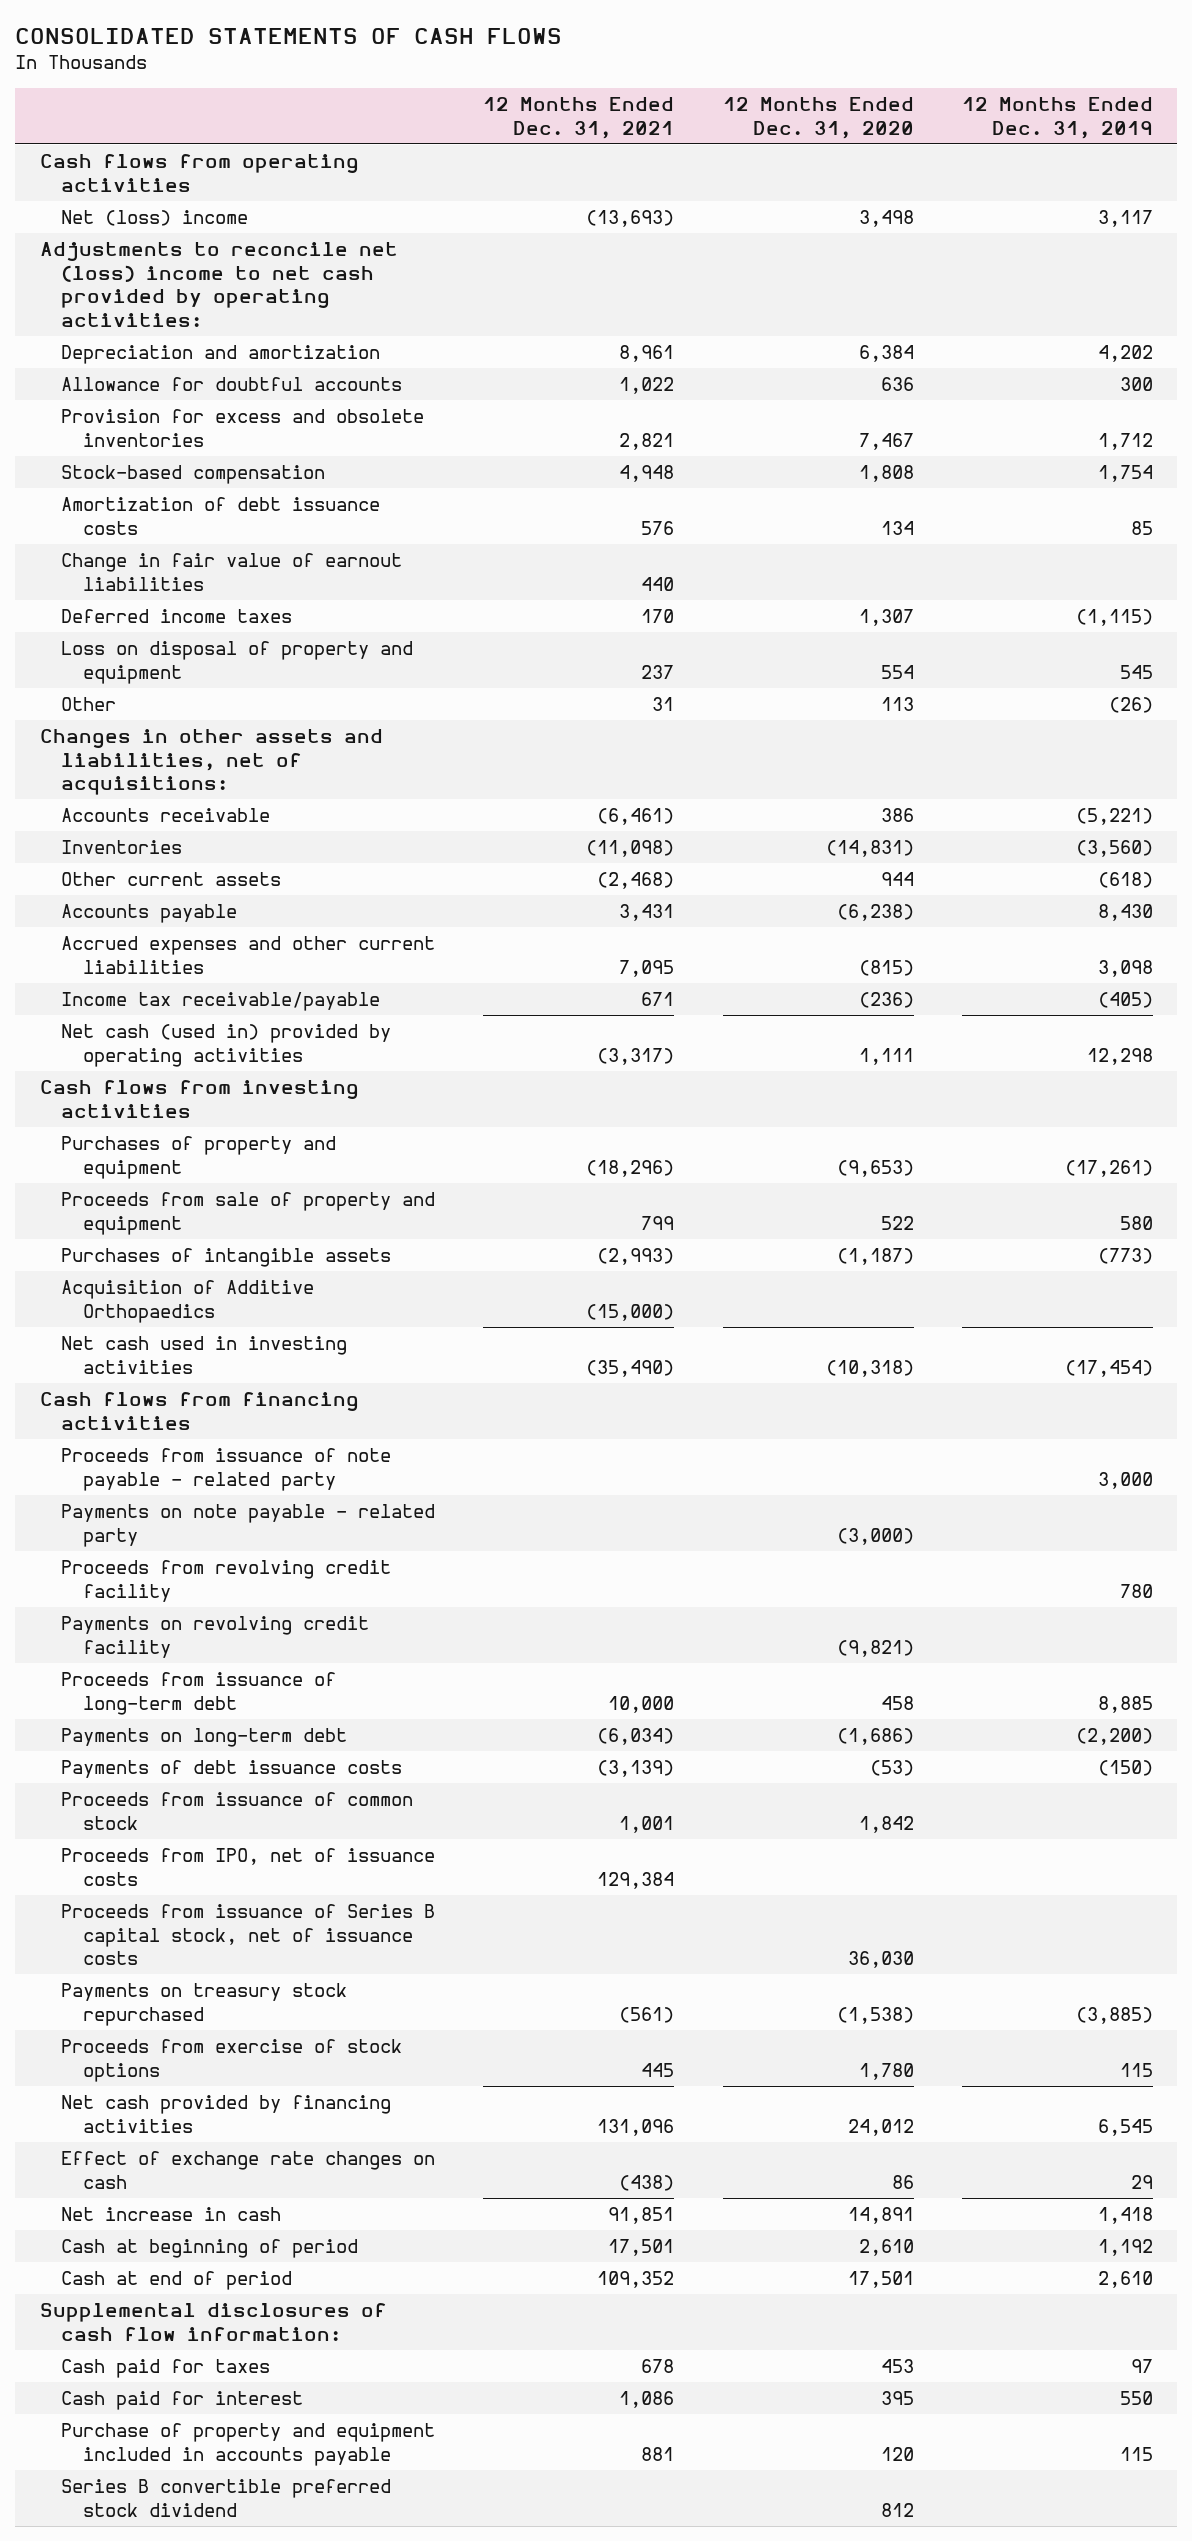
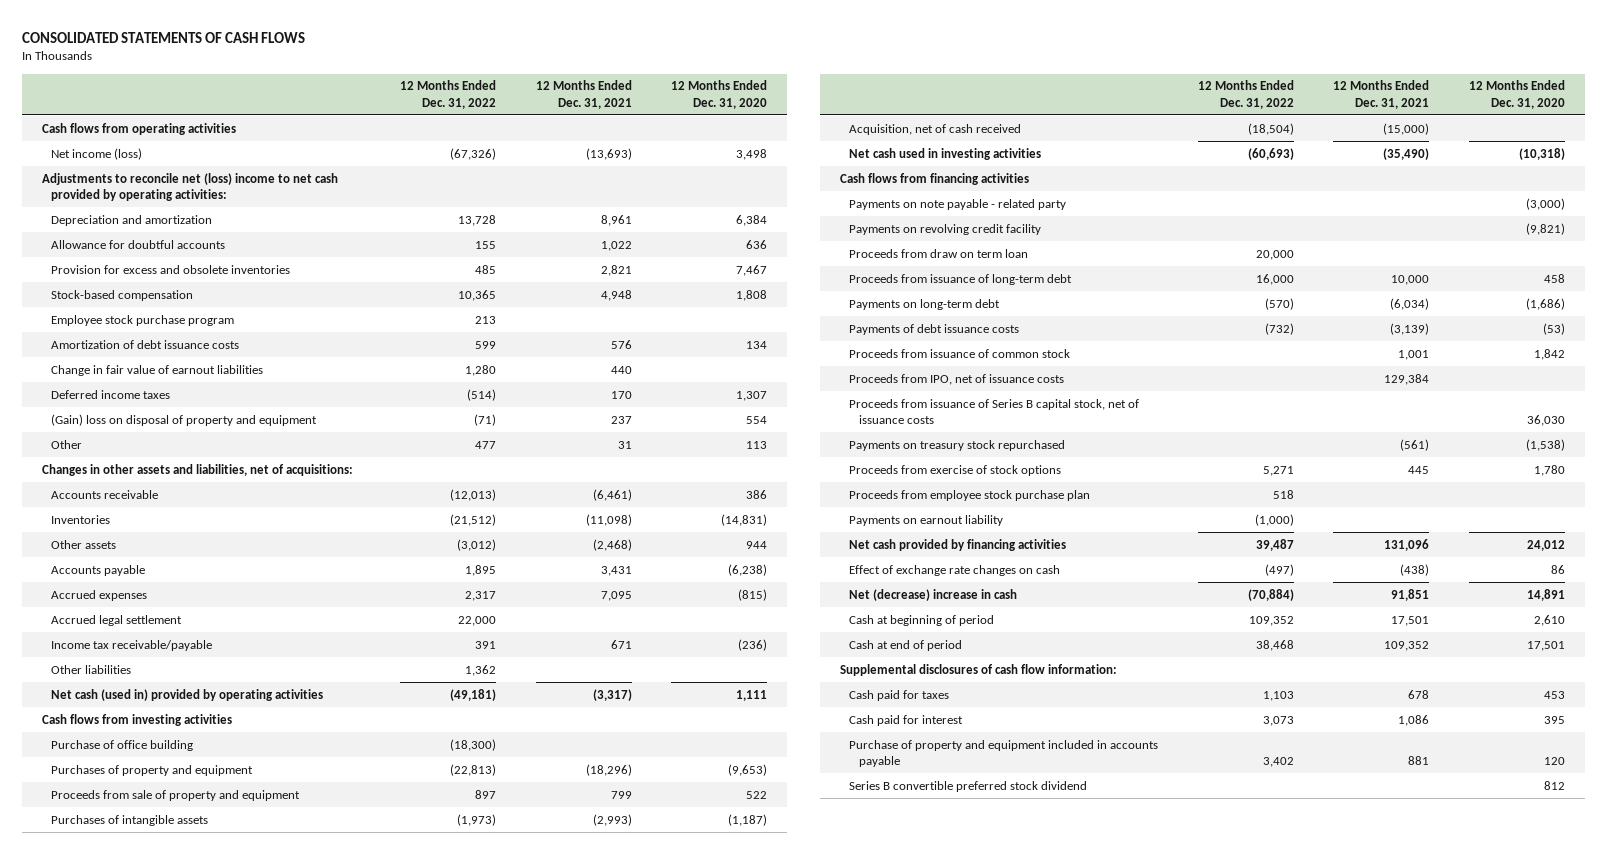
[961,97,1153,139] 12 Months Ended Dec. 31, 2019 -> none
none -> [399,80,496,109] 12 Months Ended Dec. 31, 2022
[61,210,249,227] Net (loss) income -> [51,147,143,160] Net income (loss)
none -> [51,314,235,326] Employee stock purchase program
[61,641,414,684] Loss on disposal of property and equipment -> [51,413,318,426] (Gain) loss on disposal of property and equipment
[61,872,282,887] Other current assets -> [51,539,117,549] Other assets
[61,936,436,974] Accrued expenses and other current liabilities -> [51,589,148,601] Accrued expenses
none -> [51,614,183,626] Accrued legal settlement
none -> [51,664,132,674] Other liabilities
none -> [51,739,194,751] Purchase of office building
[61,1280,315,1323] Acquisition of Additive Orthopaedics -> [849,123,1022,135] Acquisition, net of cash received
[61,1448,392,1491] Proceeds from issuance of note payable - related party -> none
[61,1560,392,1602] Proceeds from revolving credit facility -> none
none -> [849,248,1029,258] Proceeds from draw on term loan
none -> [849,489,1091,501] Proceeds from employee stock purchase plan
none -> [849,514,1004,526] Payments on earnout liability
[61,2207,282,2222] Net increase in cash -> [849,588,1018,601] Net (decrease) increase in cash

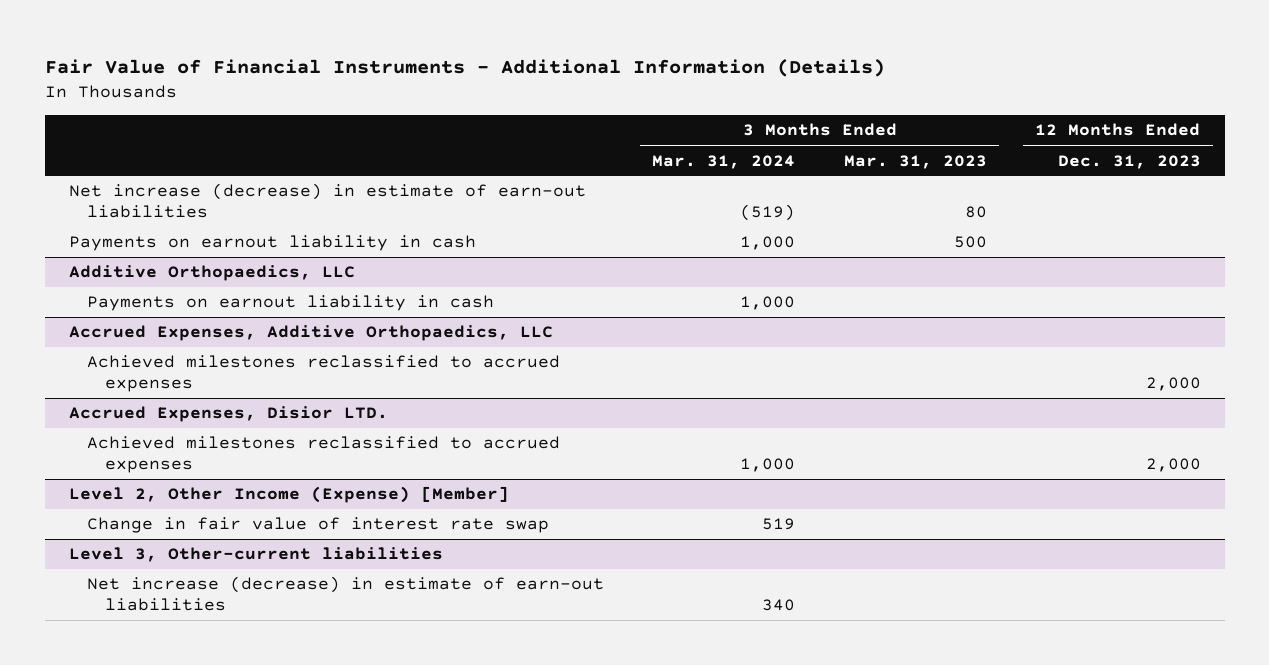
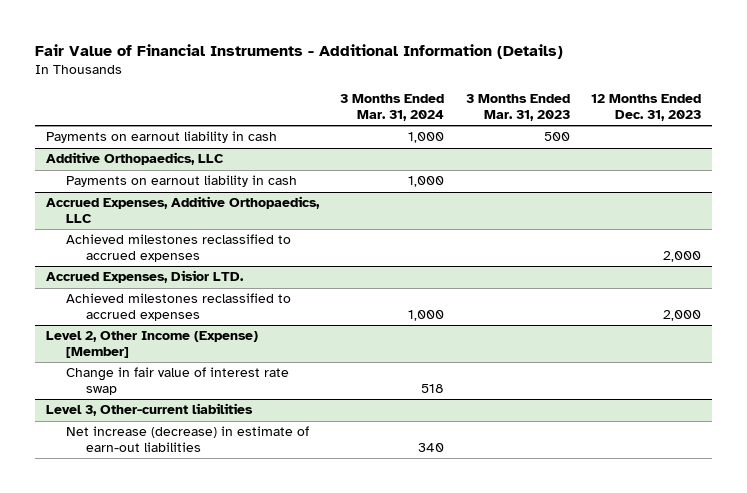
[68,183,586,219] Net increase (decrease) in estimate of earn-out liabilities -> none
[762,518,796,531] 519 -> [421,384,445,394] 518

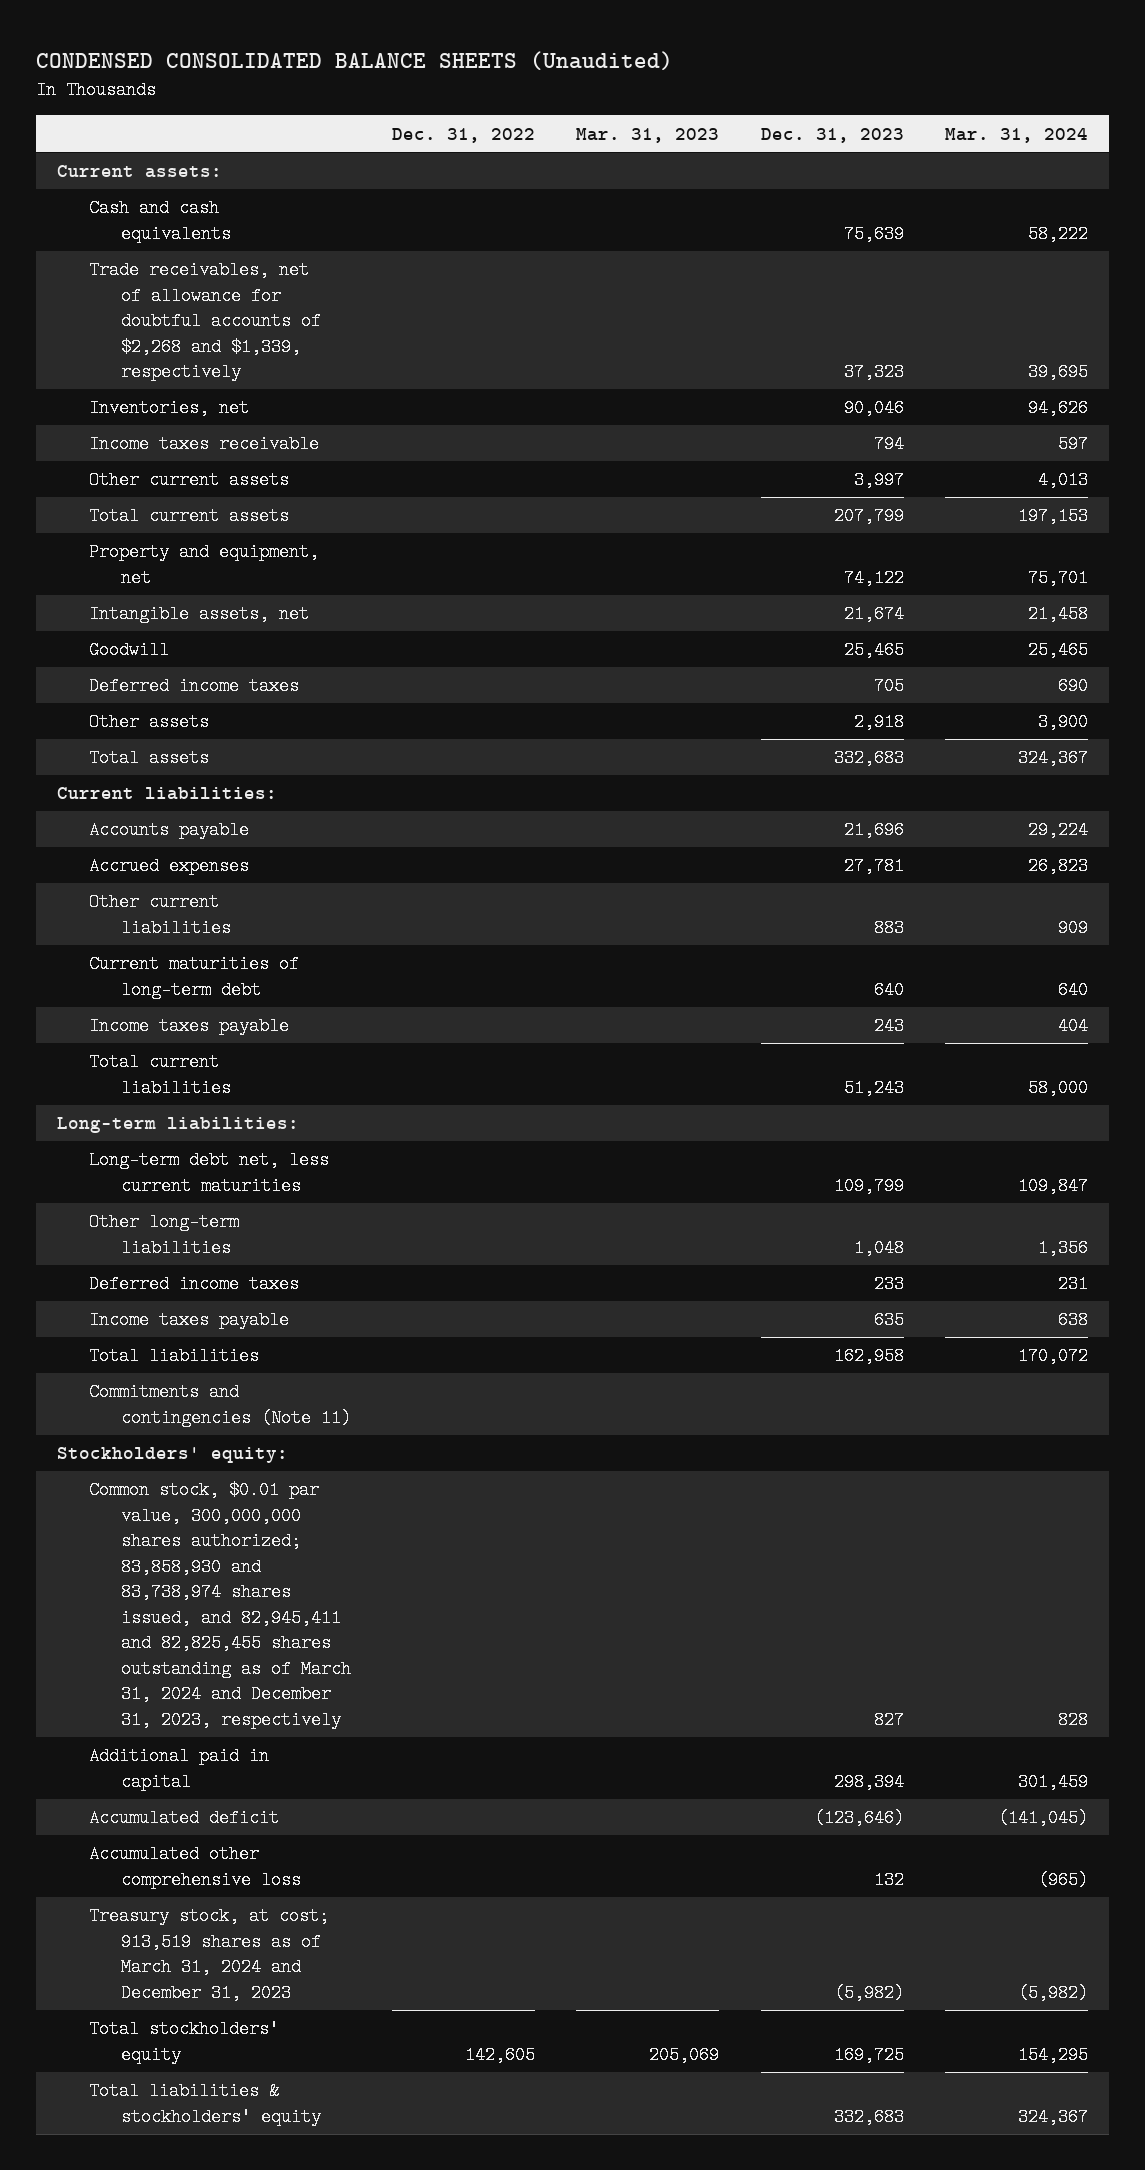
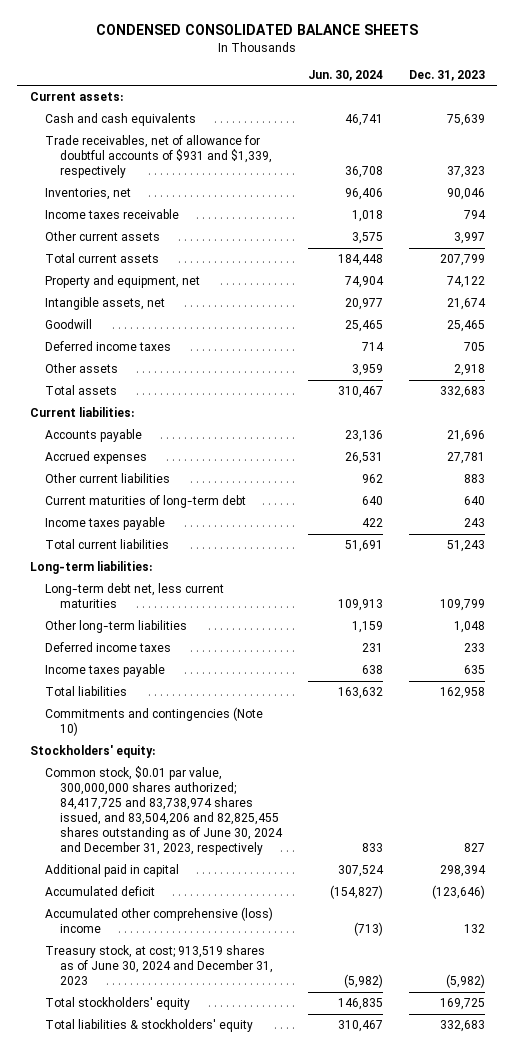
[36,50,674,70] CONDENSED CONSOLIDATED BALANCE SHEETS (Unaudited) -> [96,24,419,36] CONDENSED CONSOLIDATED BALANCE SHEETS
[392,127,536,143] Dec. 31, 2022 -> none
[576,127,720,143] Mar. 31, 2023 -> none
[945,127,1089,143] Mar. 31, 2024 -> none
none -> [307,69,383,81] Jun. 30, 2024
[88,261,321,382] Trade receivables, net of allowance for doubtful accounts of $2,268 and $1,339, respectively -> [44,135,273,179] Trade receivables, net of allowance for doubtful accounts of $931 and $1,339, respectively
[88,1383,351,1427] Commitments and contingencies (Note 11) -> [44,707,263,737] Commitments and contingencies (Note 10)
[88,1481,351,1729] Common stock, $0.01 par value, 300,000,000 shares authorized; 83,858,930 and 83,738,974 shares issued, and 82,945,411 and 82,825,455 shares outstanding as of March 31, 2024 and December 31, 2023, respectively -> [44,766,284,856] Common stock, $0.01 par value, 300,000,000 shares authorized; 84,417,725 and 83,738,974 shares issued, and 83,504,206 and 82,825,455 shares outstanding as of June 30, 2024 and December 31, 2023, respectively
[88,1845,301,1889] Accumulated other comprehensive loss -> [44,907,273,934] Accumulated other comprehensive (loss) income
[88,1907,329,2002] Treasury stock, at cost; 913,519 shares as of March 31, 2024 and December 31, 2023 -> [44,945,274,986] Treasury stock, at cost; 913,519 shares as of June 30, 2024 and December 31, 2023

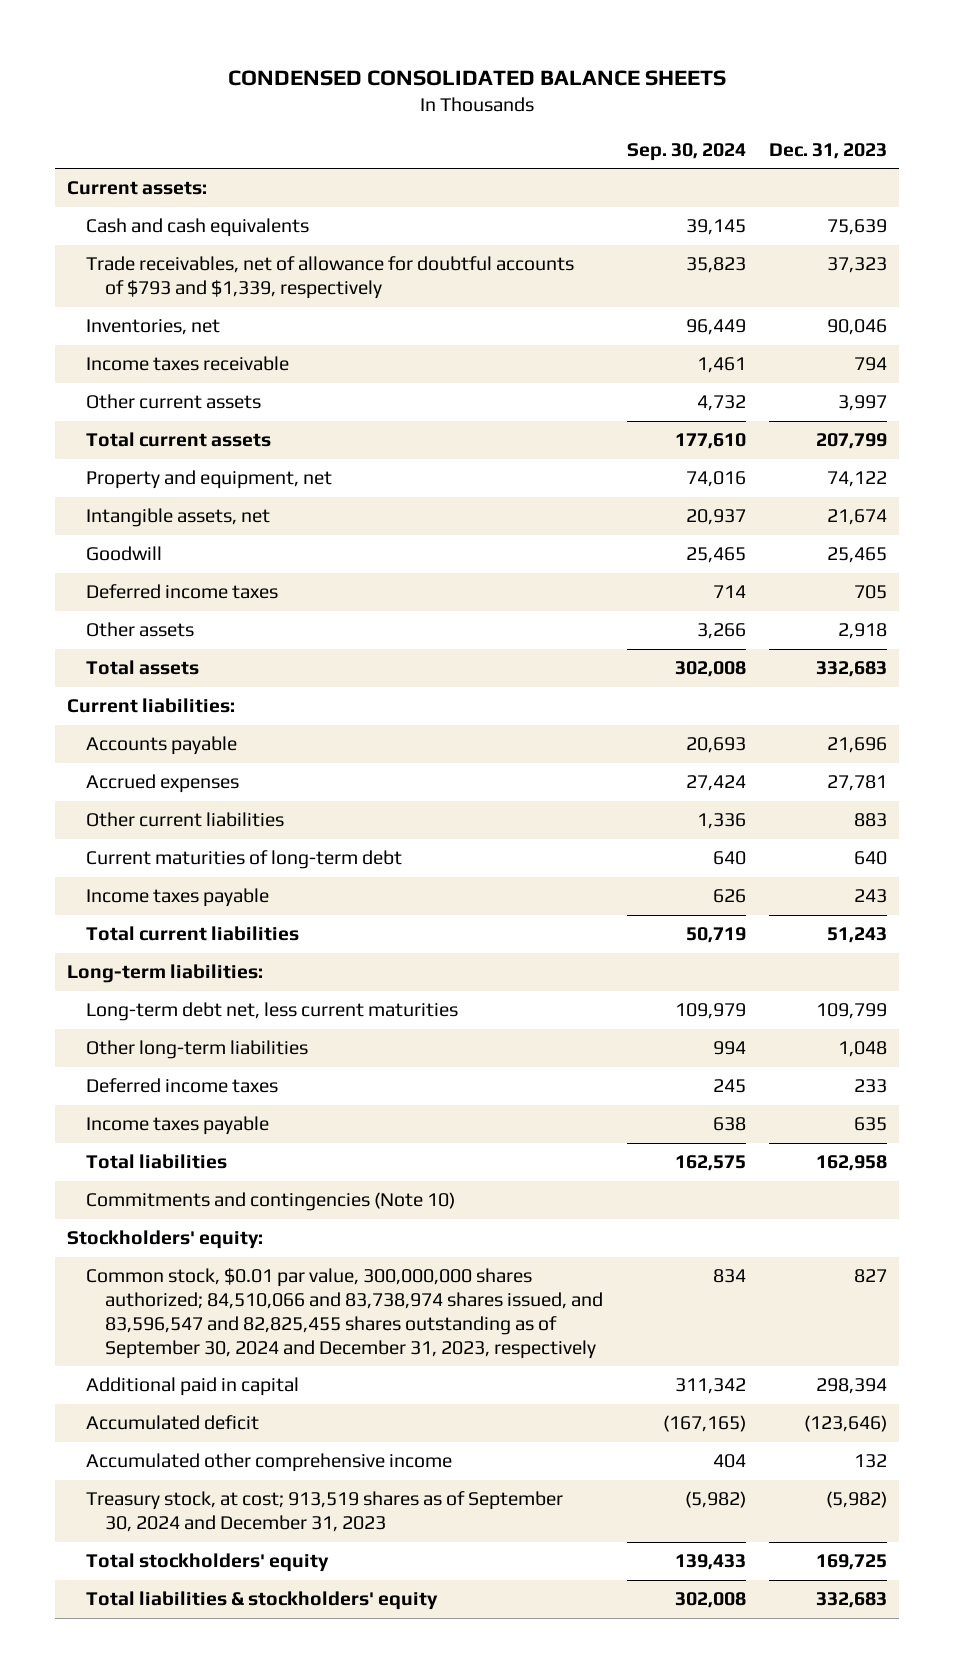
[307,69,383,81] Jun. 30, 2024 -> none
none -> [626,142,746,161] Sep. 30, 2024
[44,135,273,179] Trade receivables, net of allowance for doubtful accounts of $931 and $1,339, respectively -> [85,256,574,300] Trade receivables, net of allowance for doubtful accounts of $793 and $1,339, respectively
[44,766,284,856] Common stock, $0.01 par value, 300,000,000 shares authorized; 84,417,725 and 83,738,974 shares issued, and 83,504,206 and 82,825,455 shares outstanding as of June 30, 2024 and December 31, 2023, respectively -> [85,1268,603,1359] Common stock, $0.01 par value, 300,000,000 shares authorized; 84,510,066 and 83,738,974 shares issued, and 83,596,547 and 82,825,455 shares outstanding as of September 30, 2024 and December 31, 2023, respectively
[44,907,273,934] Accumulated other comprehensive (loss) income -> [85,1453,452,1473] Accumulated other comprehensive income
[44,945,274,986] Treasury stock, at cost; 913,519 shares as of June 30, 2024 and December 31, 2023 -> [85,1491,563,1533] Treasury stock, at cost; 913,519 shares as of September 30, 2024 and December 31, 2023

